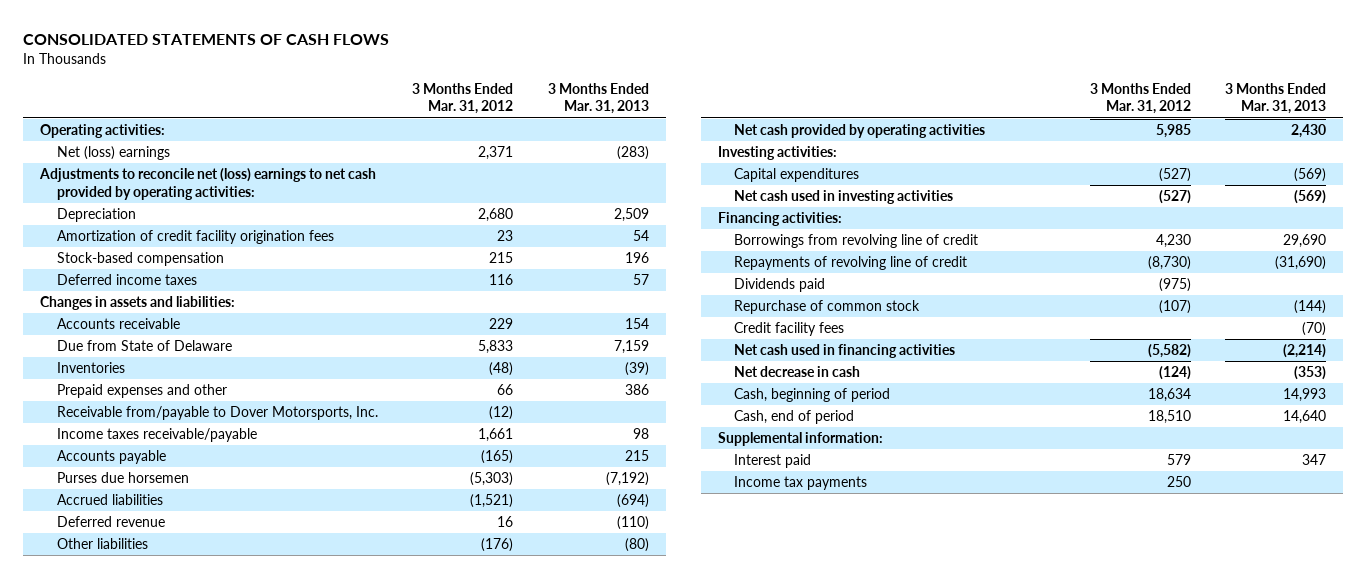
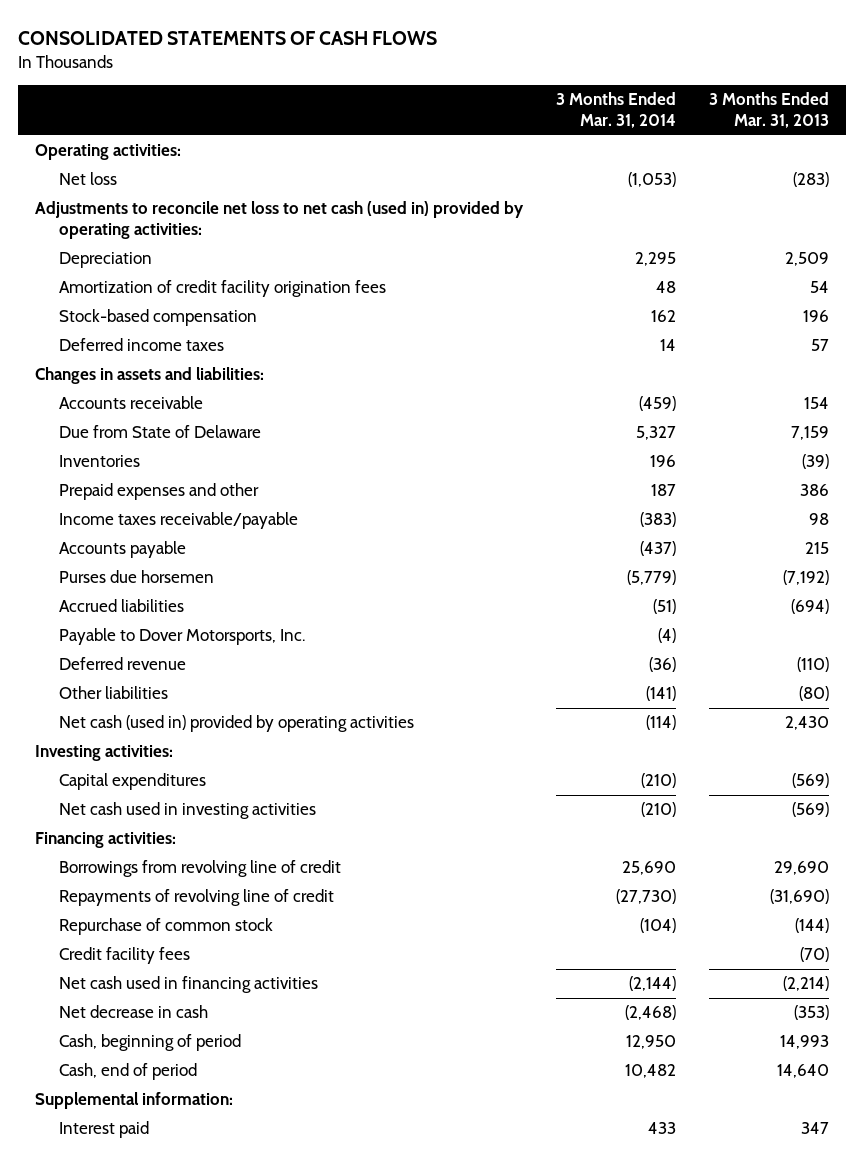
[412,82,514,115] 3 Months Ended Mar. 31, 2012 -> none
none -> [555,92,676,129] 3 Months Ended Mar. 31, 2014
[56,146,170,161] Net (loss) earnings -> [59,172,118,186] Net loss
[39,168,377,200] Adjustments to reconcile net (loss) earnings to net cash provided by operating activities: -> [34,201,524,240] Adjustments to reconcile net loss to net cash (used in) provided by operating activities:
[56,406,378,421] Receivable from/payable to Dover Motorsports, Inc. -> none
none -> [59,628,306,646] Payable to Dover Motorsports, Inc.
[734,124,986,139] Net cash provided by operating activities -> [59,715,415,733] Net cash (used in) provided by operating activities
[734,278,826,293] Dividends paid -> none
[734,476,868,491] Income tax payments -> none

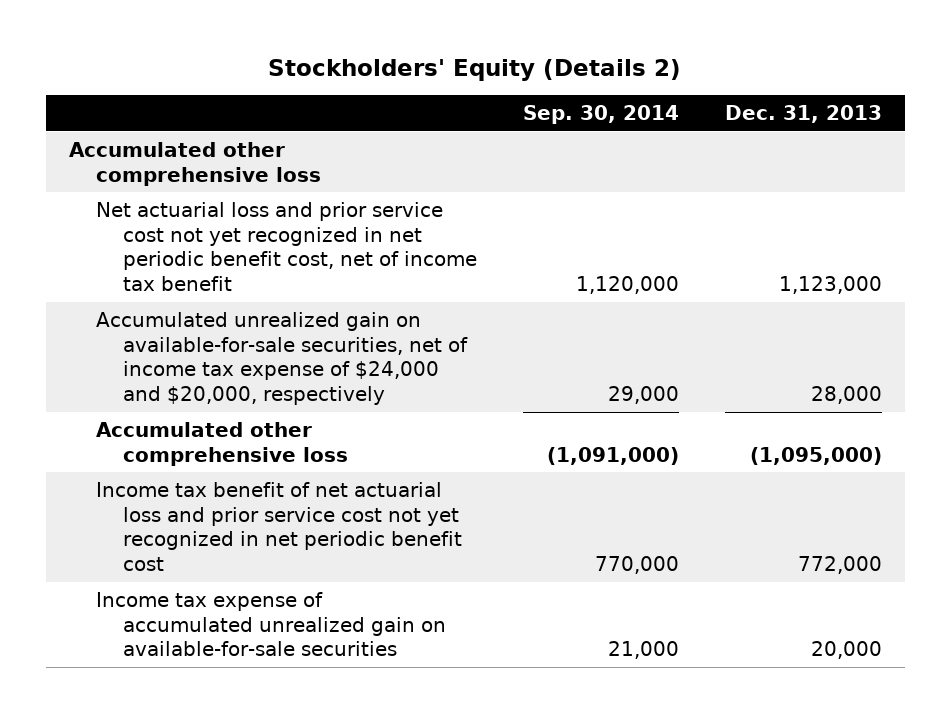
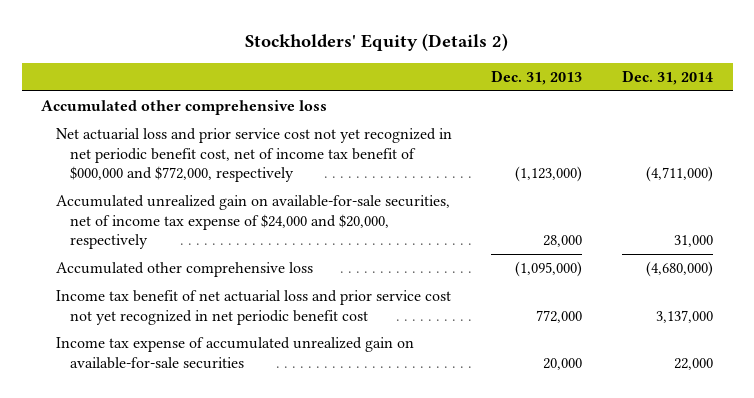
[522,105,679,125] Sep. 30, 2014 -> none
none -> [621,69,713,85] Dec. 31, 2014
[95,201,477,291] Net actuarial loss and prior service cost not yet recognized in net periodic benefit cost, net of income tax benefit -> [55,128,452,183] Net actuarial loss and prior service cost not yet recognized in net periodic benefit cost, net of income tax benefit of $000,000 and $772,000, respectively
[778,275,882,294] 1,123,000 -> [515,166,583,183] (1,123,000)

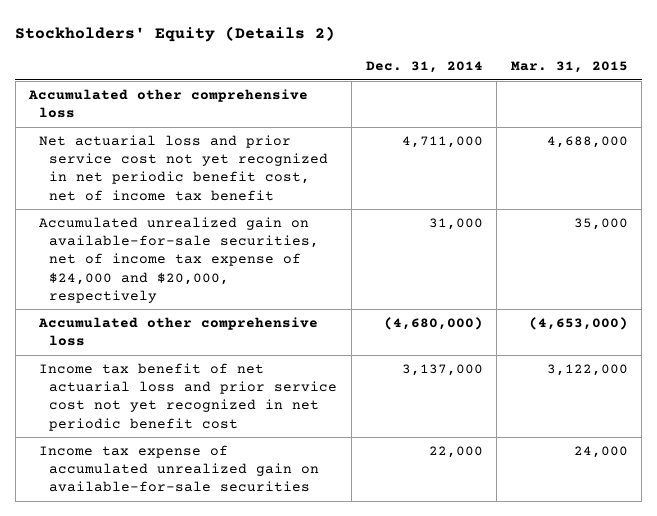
[491,69,583,85] Dec. 31, 2013 -> none
none -> [510,61,628,74] Mar. 31, 2015
[55,128,452,183] Net actuarial loss and prior service cost not yet recognized in net periodic benefit cost, net of income tax benefit of $000,000 and $772,000, respectively -> [39,134,329,201] Net actuarial loss and prior service cost not yet recognized in net periodic benefit cost, net of income tax benefit
[645,166,713,183] (4,711,000) -> [401,135,483,148] 4,711,000

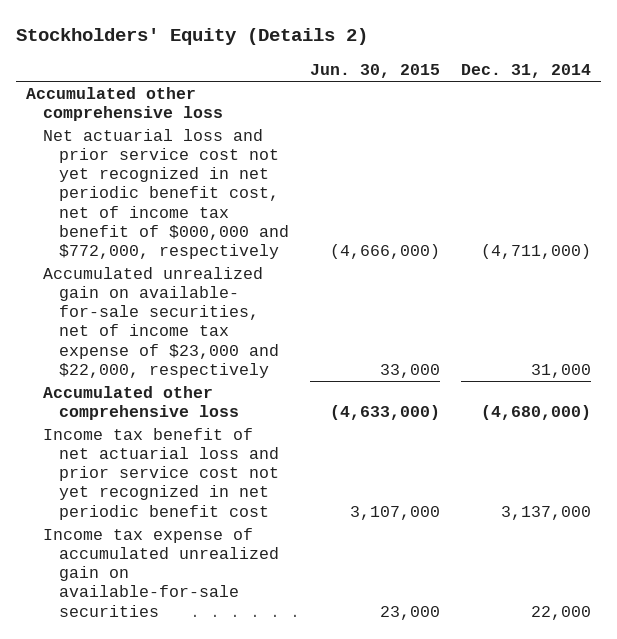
[510,61,628,74] Mar. 31, 2015 -> none
none -> [310,63,441,78] Jun. 30, 2015
[39,134,329,201] Net actuarial loss and prior service cost not yet recognized in net periodic benefit cost, net of income tax benefit -> [42,129,290,259] Net actuarial loss and prior service cost not yet recognized in net periodic benefit cost, net of income tax benefit of $000,000 and $772,000, respectively
[401,135,483,148] 4,711,000 -> [480,243,591,259] (4,711,000)
[39,216,320,303] Accumulated unrealized gain on available-for-sale securities, net of income tax expense of $24,000 and $20,000, respectively -> [42,267,280,378] Accumulated unrealized gain on available- for-sale securities, net of income tax expense of $23,000 and $22,000, respectively

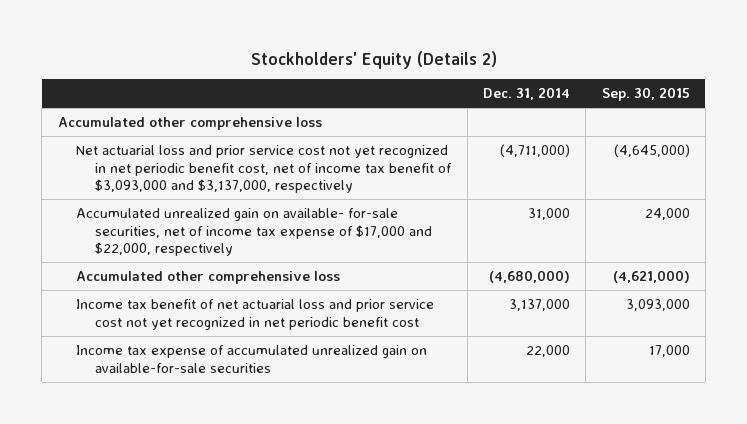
[310,63,441,78] Jun. 30, 2015 -> none
none -> [601,87,690,102] Sep. 30, 2015
[42,129,290,259] Net actuarial loss and prior service cost not yet recognized in net periodic benefit cost, net of income tax benefit of $000,000 and $772,000, respectively -> [76,144,453,194] Net actuarial loss and prior service cost not yet recognized in net periodic benefit cost, net of income tax benefit of $3,093,000 and $3,137,000, respectively
[42,267,280,378] Accumulated unrealized gain on available- for-sale securities, net of income tax expense of $23,000 and $22,000, respectively -> [76,207,433,257] Accumulated unrealized gain on available- for-sale securities, net of income tax expense of $17,000 and $22,000, respectively

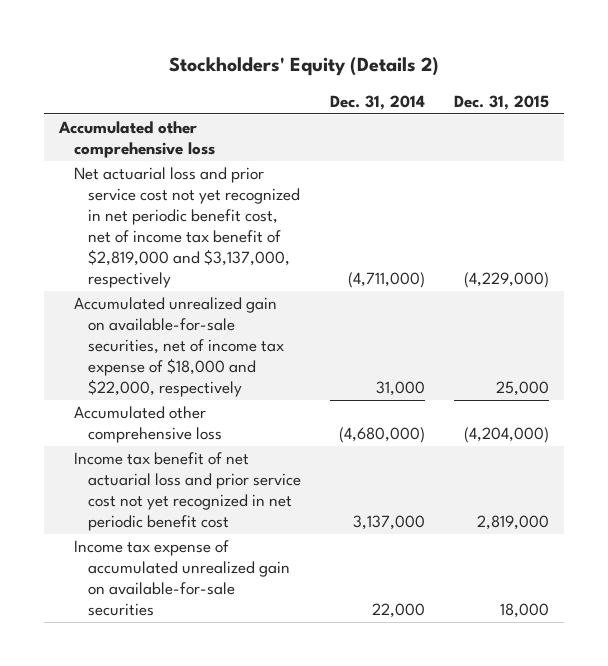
[601,87,690,102] Sep. 30, 2015 -> none
none -> [454,94,550,110] Dec. 31, 2015
[76,144,453,194] Net actuarial loss and prior service cost not yet recognized in net periodic benefit cost, net of income tax benefit of $3,093,000 and $3,137,000, respectively -> [73,167,301,288] Net actuarial loss and prior service cost not yet recognized in net periodic benefit cost, net of income tax benefit of $2,819,000 and $3,137,000, respectively
[76,207,433,257] Accumulated unrealized gain on available- for-sale securities, net of income tax expense of $17,000 and $22,000, respectively -> [73,297,285,397] Accumulated unrealized gain on available-for-sale securities, net of income tax expense of $18,000 and $22,000, respectively

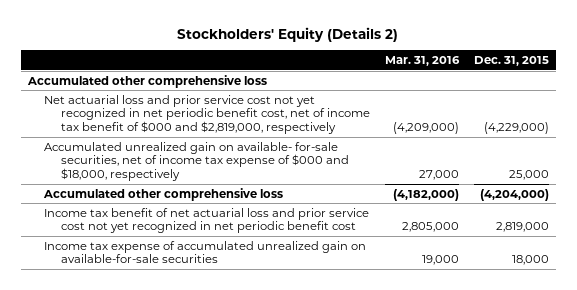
[330,94,426,110] Dec. 31, 2014 -> none
none -> [384,56,460,67] Mar. 31, 2016
[73,167,301,288] Net actuarial loss and prior service cost not yet recognized in net periodic benefit cost, net of income tax benefit of $2,819,000 and $3,137,000, respectively -> [44,94,370,135] Net actuarial loss and prior service cost not yet recognized in net periodic benefit cost, net of income tax benefit of $000 and $2,819,000, respectively
[73,297,285,397] Accumulated unrealized gain on available-for-sale securities, net of income tax expense of $18,000 and $22,000, respectively -> [44,141,349,182] Accumulated unrealized gain on available- for-sale securities, net of income tax expense of $000 and $18,000, respectively

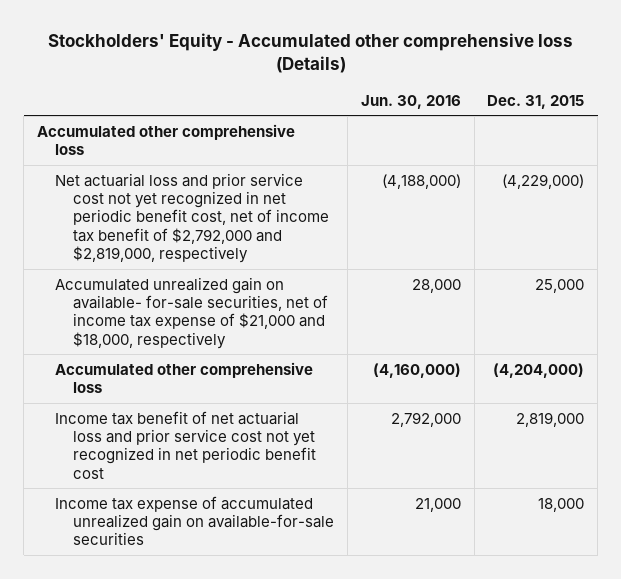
[177,26,399,42] Stockholders' Equity (Details 2) -> [47,32,573,74] Stockholders' Equity - Accumulated other comprehensive loss (Details)
[384,56,460,67] Mar. 31, 2016 -> none
none -> [360,94,461,109] Jun. 30, 2016
[44,94,370,135] Net actuarial loss and prior service cost not yet recognized in net periodic benefit cost, net of income tax benefit of $000 and $2,819,000, respectively -> [54,172,330,263] Net actuarial loss and prior service cost not yet recognized in net periodic benefit cost, net of income tax benefit of $2,792,000 and $2,819,000, respectively
[44,141,349,182] Accumulated unrealized gain on available- for-sale securities, net of income tax expense of $000 and $18,000, respectively -> [54,276,329,349] Accumulated unrealized gain on available- for-sale securities, net of income tax expense of $21,000 and $18,000, respectively

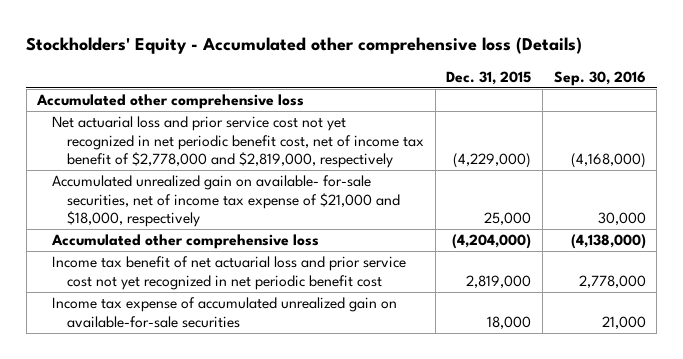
[360,94,461,109] Jun. 30, 2016 -> none
none -> [553,70,646,86] Sep. 30, 2016
[54,172,330,263] Net actuarial loss and prior service cost not yet recognized in net periodic benefit cost, net of income tax benefit of $2,792,000 and $2,819,000, respectively -> [52,116,425,169] Net actuarial loss and prior service cost not yet recognized in net periodic benefit cost, net of income tax benefit of $2,778,000 and $2,819,000, respectively

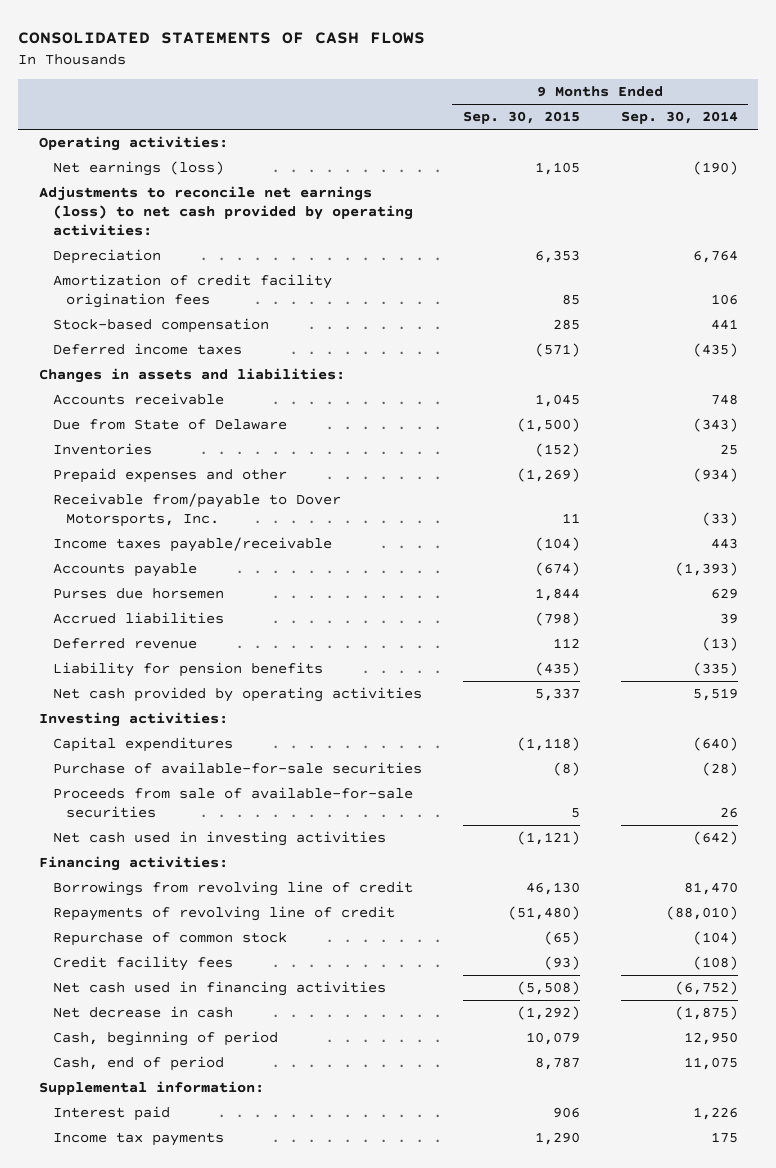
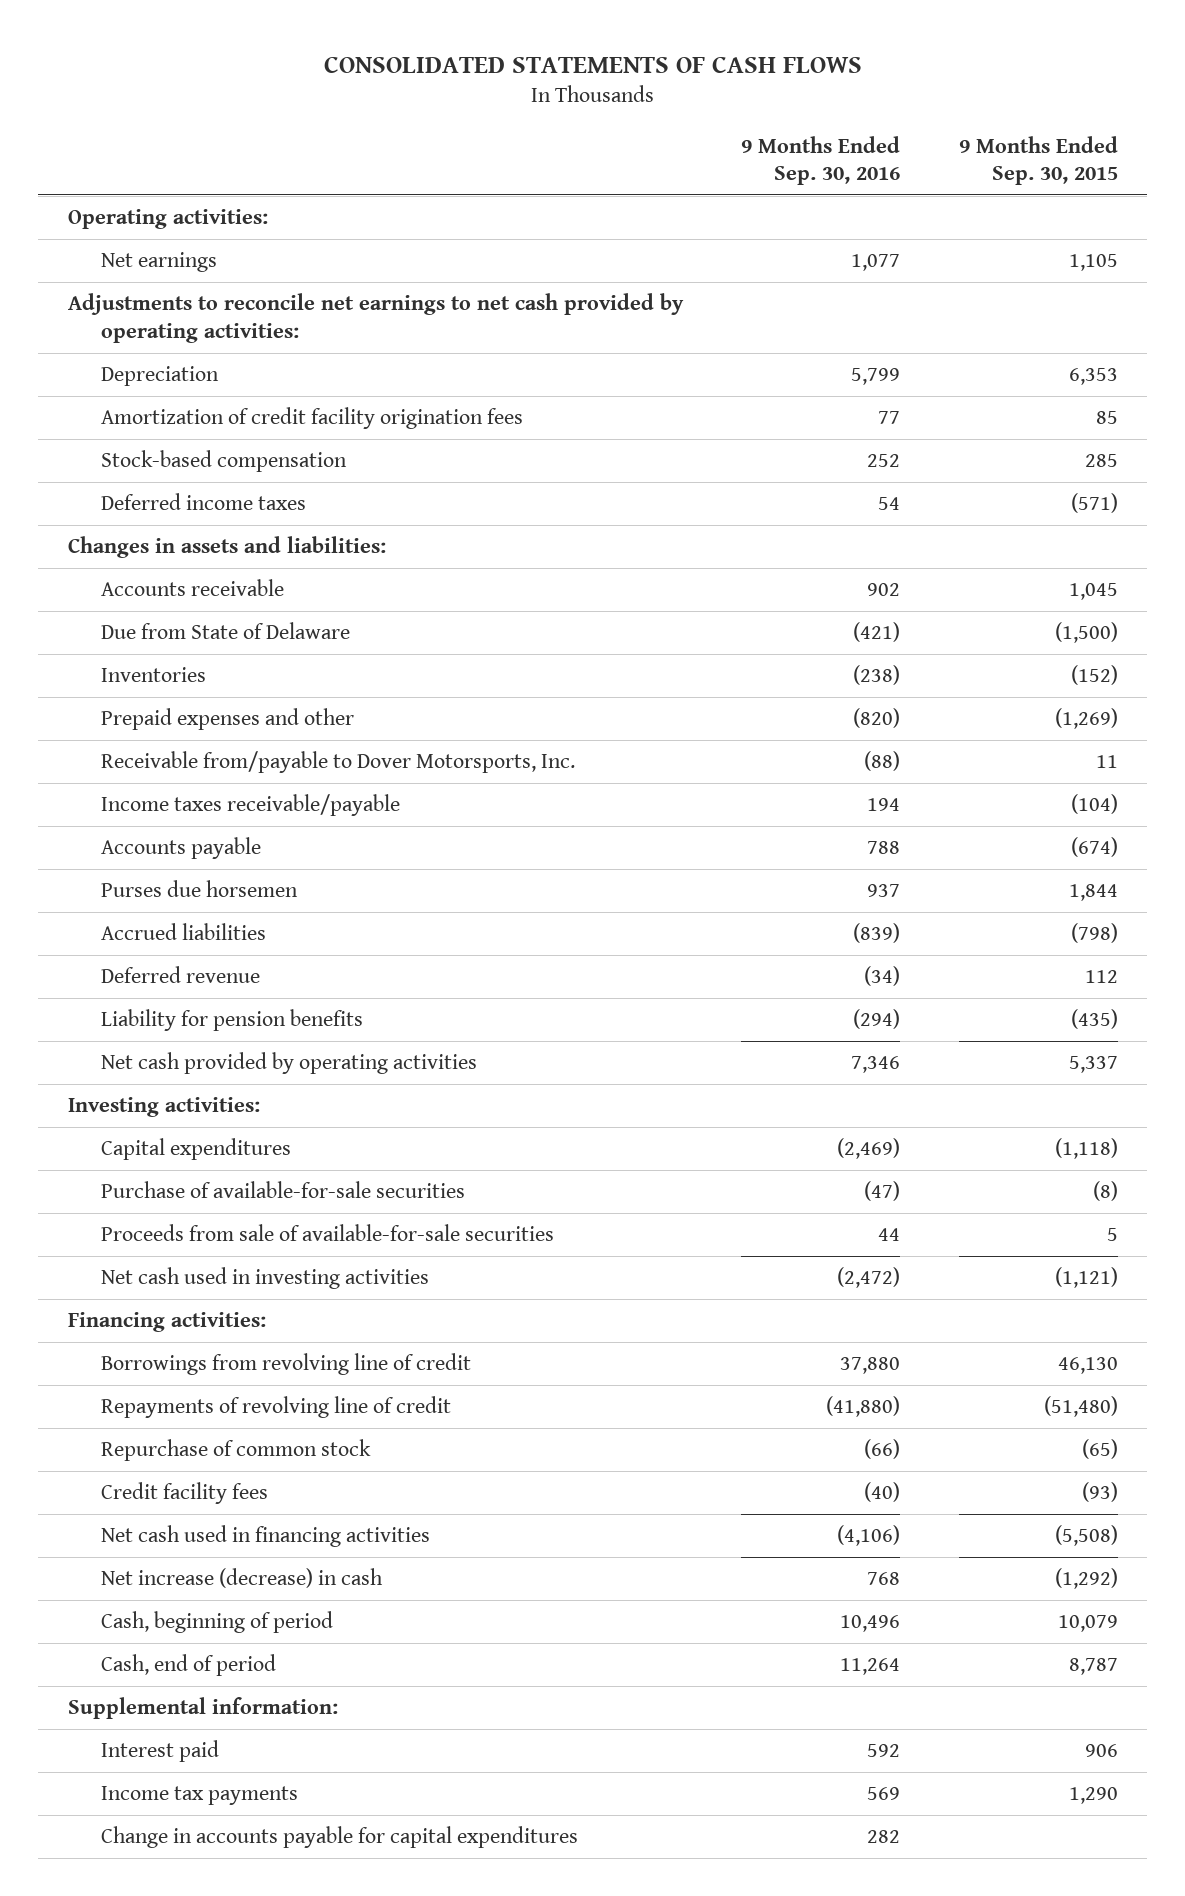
[620,111,738,125] Sep. 30, 2014 -> none
none -> [741,135,901,186] 9 Months Ended Sep. 30, 2016
[52,161,224,177] Net earnings (loss) -> [100,252,217,273] Net earnings
[38,186,413,236] Adjustments to reconcile net earnings (loss) to net cash provided by operating activities: -> [67,293,684,343] Adjustments to reconcile net earnings to net cash provided by operating activities:
[52,537,332,553] Income taxes payable/receivable -> [100,794,400,817] Income taxes receivable/payable
[52,1006,233,1019] Net decrease in cash -> [100,1568,383,1589] Net increase (decrease) in cash
none -> [100,1826,578,1849] Change in accounts payable for capital expenditures

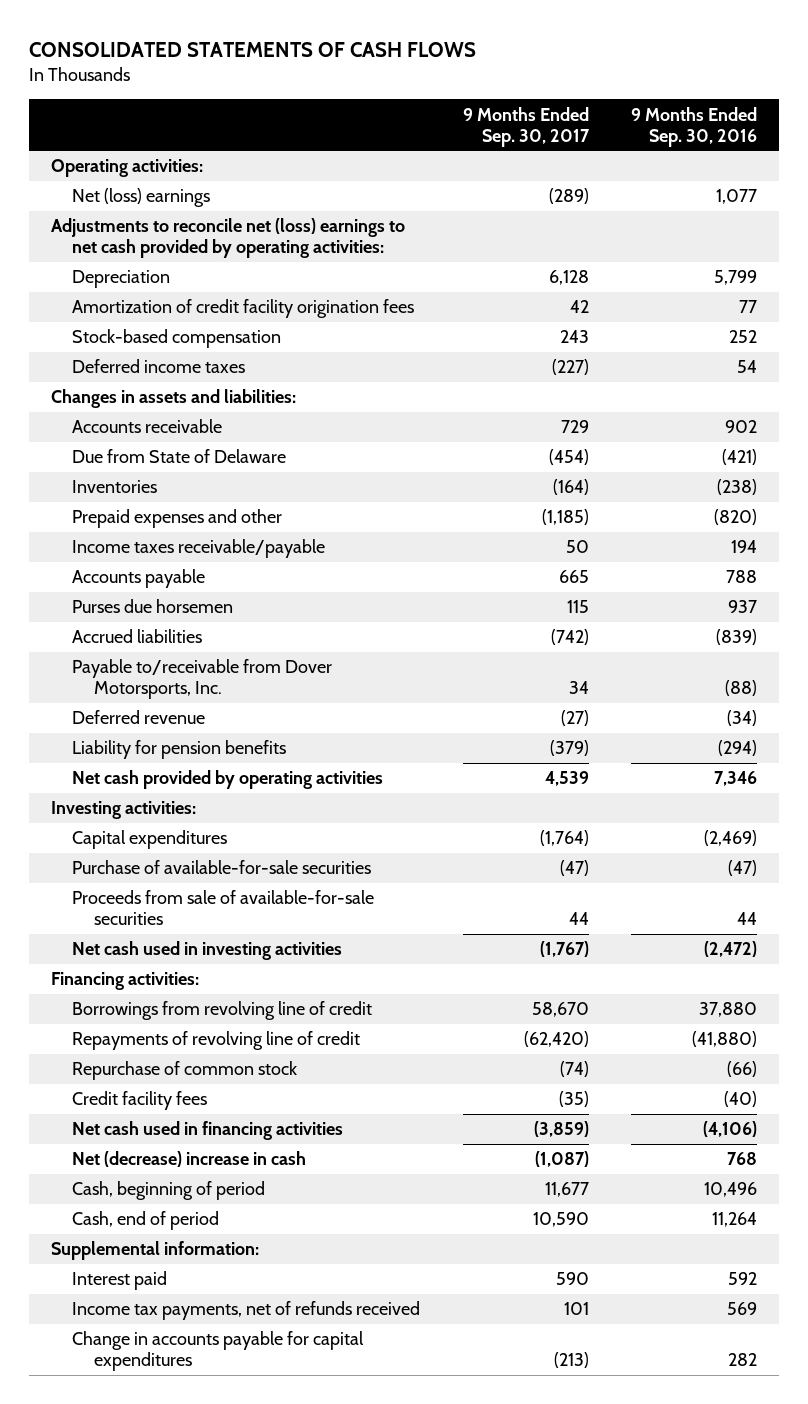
[958,135,1118,186] 9 Months Ended Sep. 30, 2015 -> none
none -> [462,106,590,147] 9 Months Ended Sep. 30, 2017
[100,252,217,273] Net earnings -> [72,188,211,208] Net (loss) earnings
[67,293,684,343] Adjustments to reconcile net earnings to net cash provided by operating activities: -> [50,218,405,259] Adjustments to reconcile net (loss) earnings to net cash provided by operating activities:
[100,751,575,774] Receivable from/payable to Dover Motorsports, Inc. -> none
none -> [72,659,333,700] Payable to/receivable from Dover Motorsports, Inc.
[100,1568,383,1589] Net increase (decrease) in cash -> [72,1151,307,1168] Net (decrease) increase in cash
[100,1786,298,1806] Income tax payments -> [72,1301,421,1321] Income tax payments, net of refunds received

